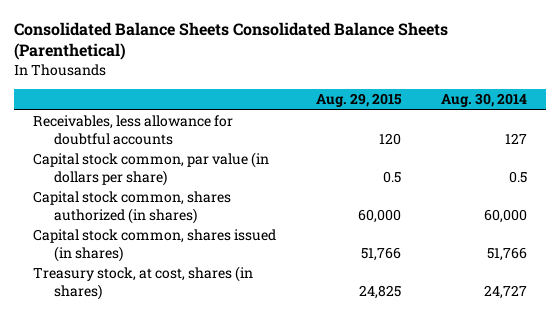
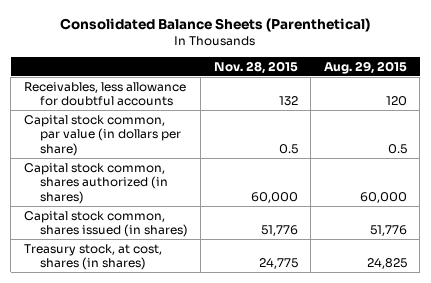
[13,21,448,61] Consolidated Balance Sheets Consolidated Balance Sheets (Parenthetical) -> [60,18,371,33] Consolidated Balance Sheets (Parenthetical)
[440,93,527,108] Aug. 30, 2014 -> none
none -> [213,60,298,74] Nov. 28, 2015
[360,246,401,261] 51,766 -> [369,225,407,237] 51,776

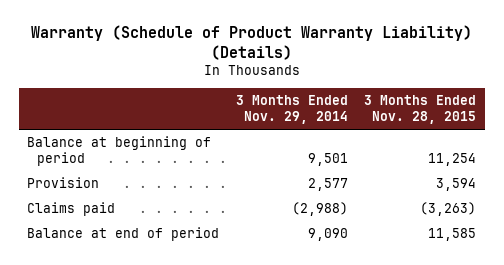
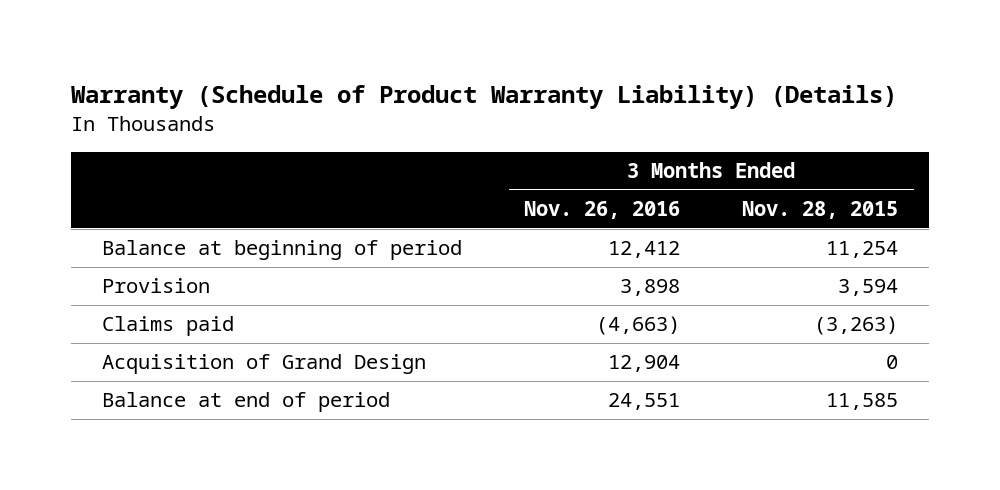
[235,95,348,125] 3 Months Ended Nov. 29, 2014 -> none
none -> [524,201,681,220] Nov. 26, 2016
none -> [102,354,427,375] Acquisition of Grand Design

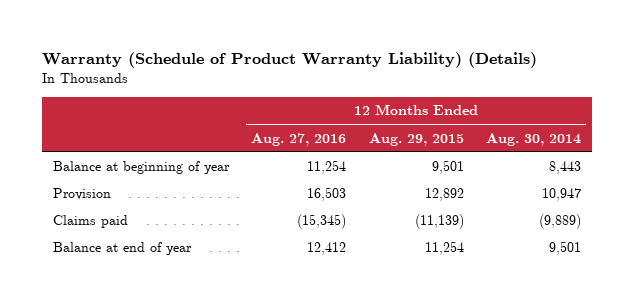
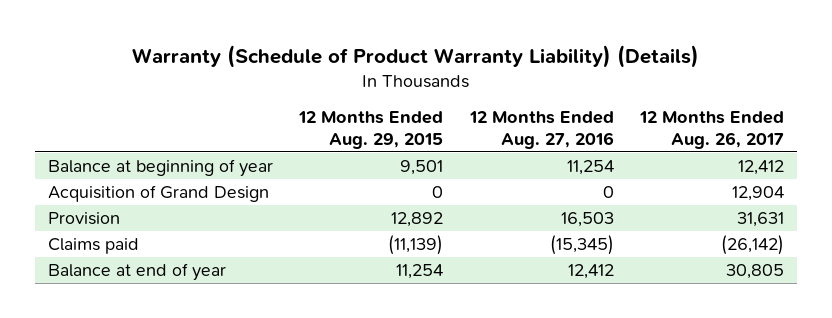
[485,132,581,146] Aug. 30, 2014 -> none
none -> [639,111,785,149] 12 Months Ended Aug. 26, 2017
none -> [48,184,270,202] Acquisition of Grand Design

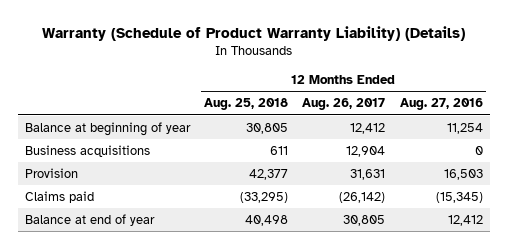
[298,111,444,149] 12 Months Ended Aug. 29, 2015 -> none
none -> [204,98,289,111] Aug. 25, 2018
[48,184,270,202] Acquisition of Grand Design -> [24,145,150,158] Business acquisitions

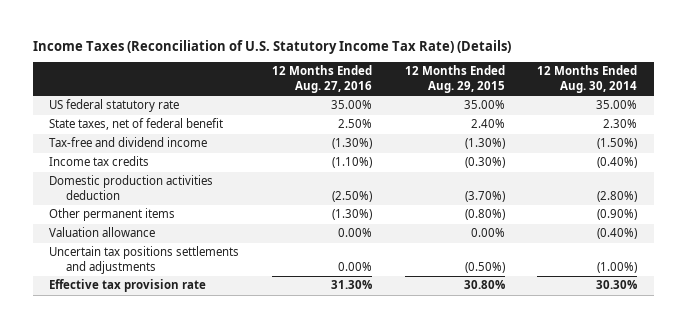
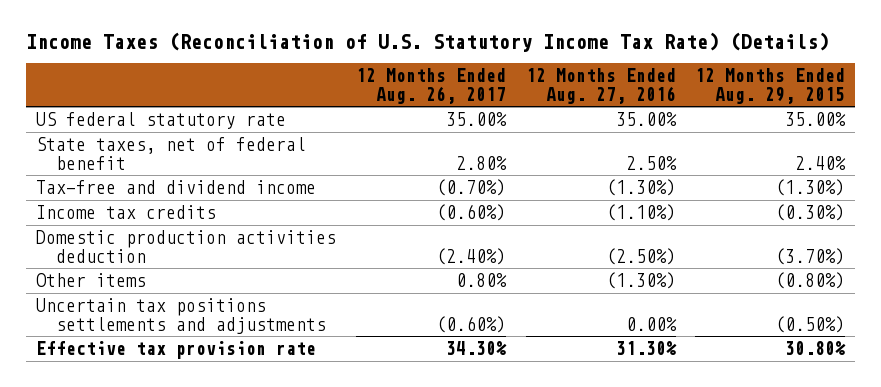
[537,65,638,93] 12 Months Ended Aug. 30, 2014 -> none
none -> [355,68,506,104] 12 Months Ended Aug. 26, 2017
[49,227,156,238] Valuation allowance -> none
[49,208,176,222] Other permanent items -> [35,272,146,287] Other items

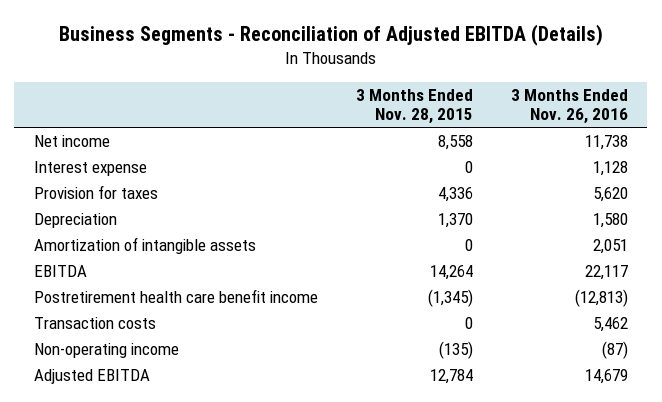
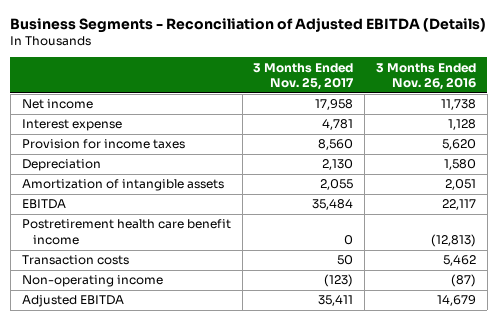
[355,88,473,125] 3 Months Ended Nov. 28, 2015 -> none
none -> [253,62,355,91] 3 Months Ended Nov. 25, 2017
[33,184,158,199] Provision for taxes -> [21,139,185,150] Provision for income taxes

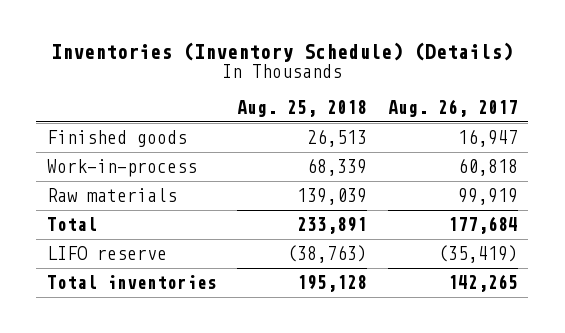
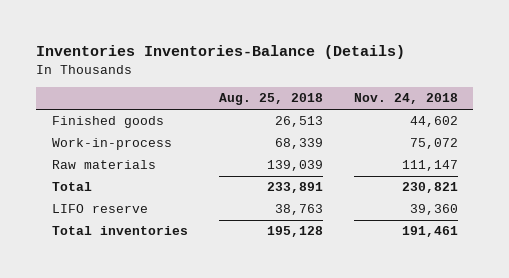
[51,41,514,62] Inventories (Inventory Schedule) (Details) -> [36,45,406,60] Inventories Inventories-Balance (Details)
[388,98,519,117] Aug. 26, 2017 -> none
none -> [353,93,458,105] Nov. 24, 2018
[287,245,368,264] (38,763) -> [274,204,323,216] 38,763

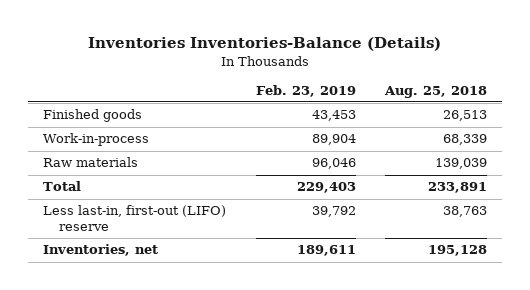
[353,93,458,105] Nov. 24, 2018 -> none
none -> [255,84,356,97] Feb. 23, 2019
[51,204,148,214] LIFO reserve -> [42,205,226,231] Less last-in, first-out (LIFO) reserve
[51,226,188,236] Total inventories -> [42,244,158,257] Inventories, net

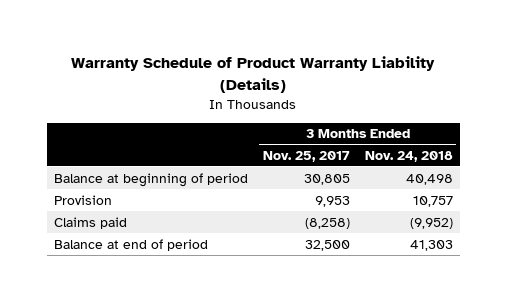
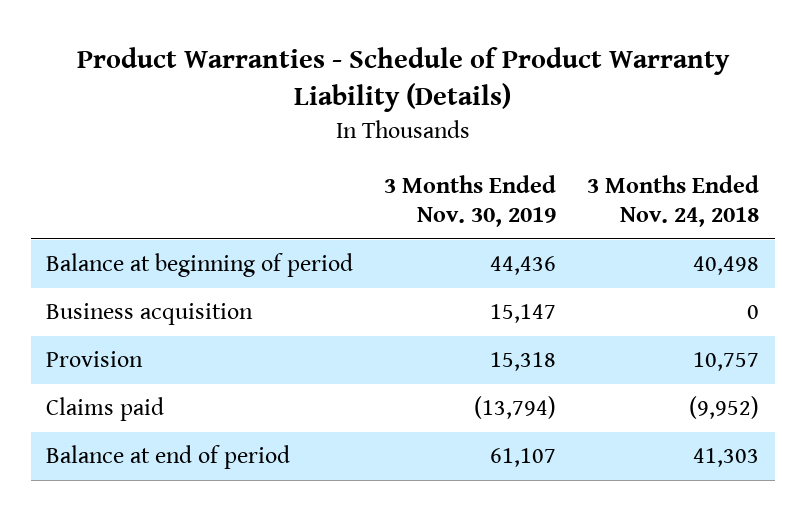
[71,56,436,93] Warranty Schedule of Product Warranty Liability (Details) -> [76,47,730,113] Product Warranties - Schedule of Product Warranty Liability (Details)
[262,150,350,162] Nov. 25, 2017 -> none
none -> [384,174,557,228] 3 Months Ended Nov. 30, 2019
none -> [46,303,254,326] Business acquisition

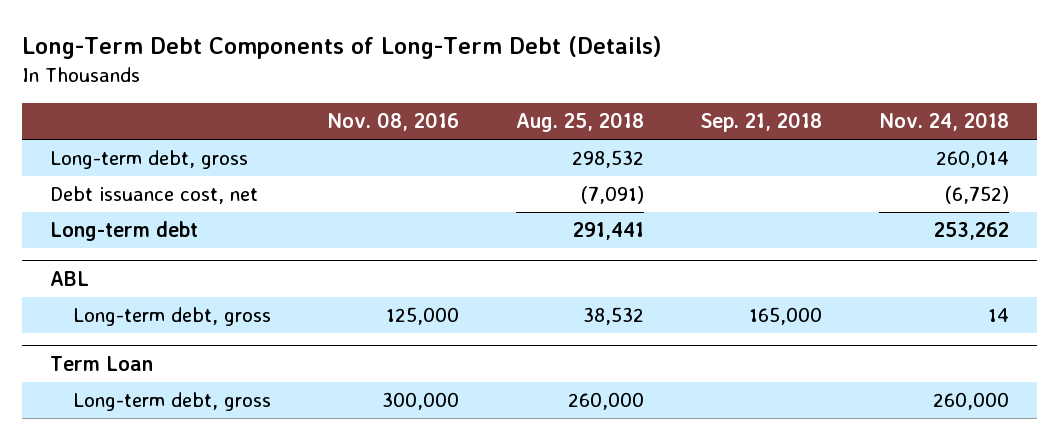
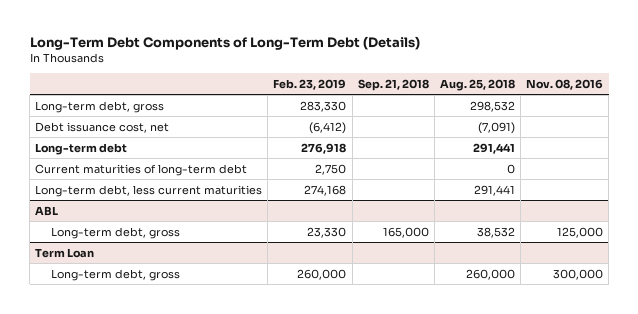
[878,112,1009,132] Nov. 24, 2018 -> none
none -> [273,78,347,90] Feb. 23, 2019
none -> [35,163,248,176] Current maturities of long-term debt
none -> [35,184,263,197] Long-term debt, less current maturities

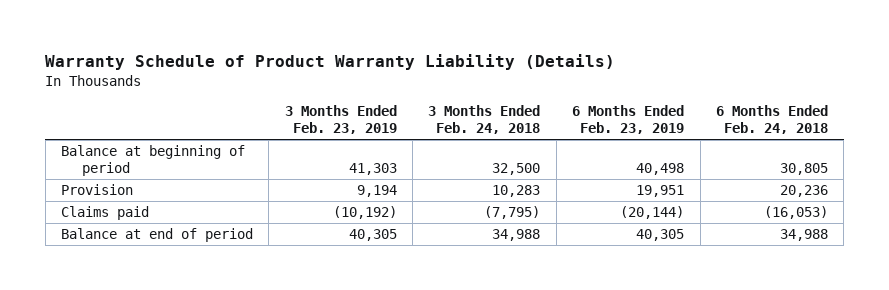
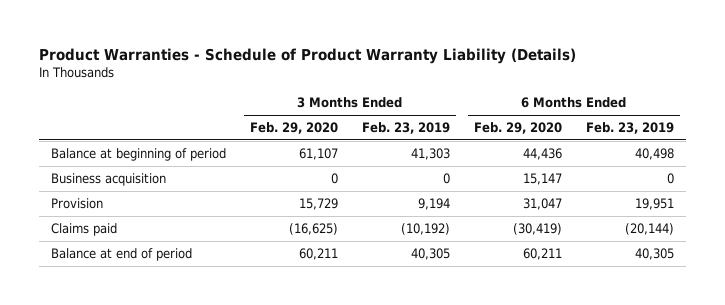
[45,53,616,70] Warranty Schedule of Product Warranty Liability (Details) -> [39,47,577,64] Product Warranties - Schedule of Product Warranty Liability (Details)
[428,105,541,135] 3 Months Ended Feb. 24, 2018 -> none
[715,105,828,135] 6 Months Ended Feb. 24, 2018 -> none
none -> [250,122,339,135] Feb. 29, 2020
none -> [473,122,562,135] Feb. 29, 2020
none -> [51,173,167,187] Business acquisition

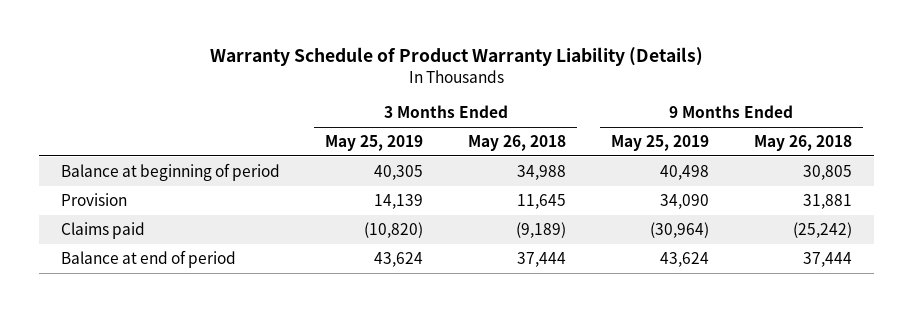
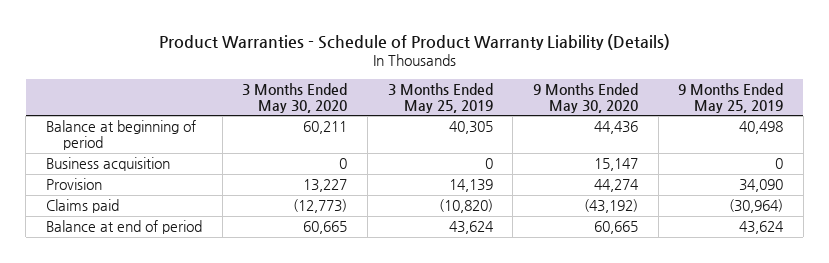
[209,47,703,67] Warranty Schedule of Product Warranty Liability (Details) -> [158,33,670,50] Product Warranties - Schedule of Product Warranty Liability (Details)
[468,135,567,152] May 26, 2018 -> none
[753,135,852,152] May 26, 2018 -> none
none -> [242,82,348,113] 3 Months Ended May 30, 2020
none -> [532,82,638,113] 9 Months Ended May 30, 2020
none -> [45,157,170,172] Business acquisition

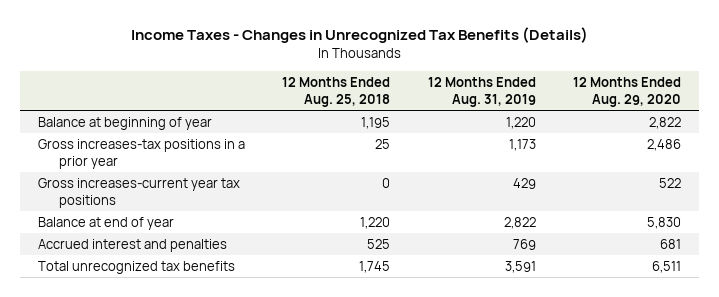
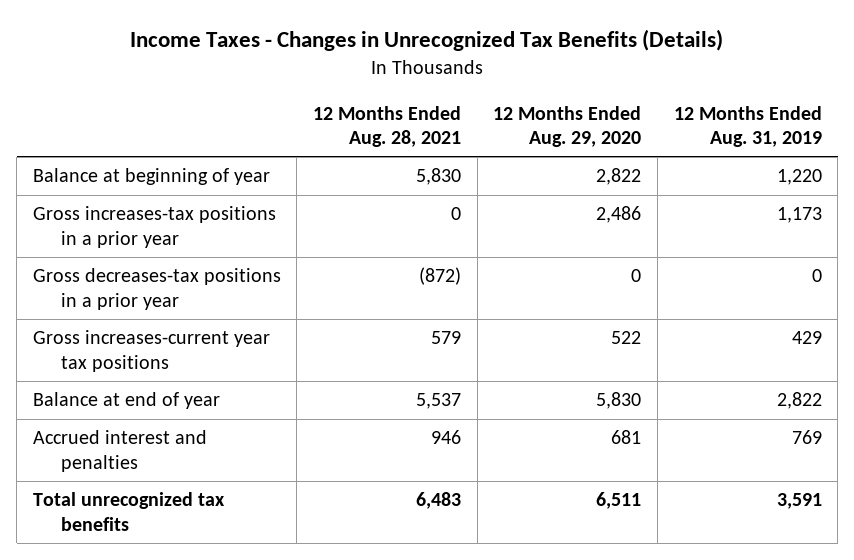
[282,77,391,108] 12 Months Ended Aug. 25, 2018 -> none
none -> [312,105,461,147] 12 Months Ended Aug. 28, 2021
none -> [32,268,281,310] Gross decreases-tax positions in a prior year

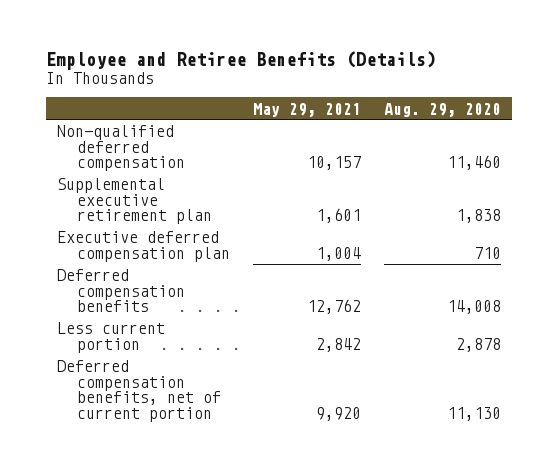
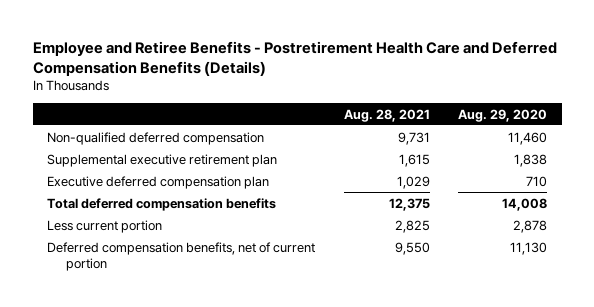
[45,51,436,71] Employee and Retiree Benefits (Details) -> [32,40,557,76] Employee and Retiree Benefits - Postretirement Health Care and Deferred Compensation Benefits (Details)
[252,102,361,117] May 29, 2021 -> none
none -> [343,108,430,122] Aug. 28, 2021
[57,269,185,313] Deferred compensation benefits -> [47,197,277,211] Total deferred compensation benefits

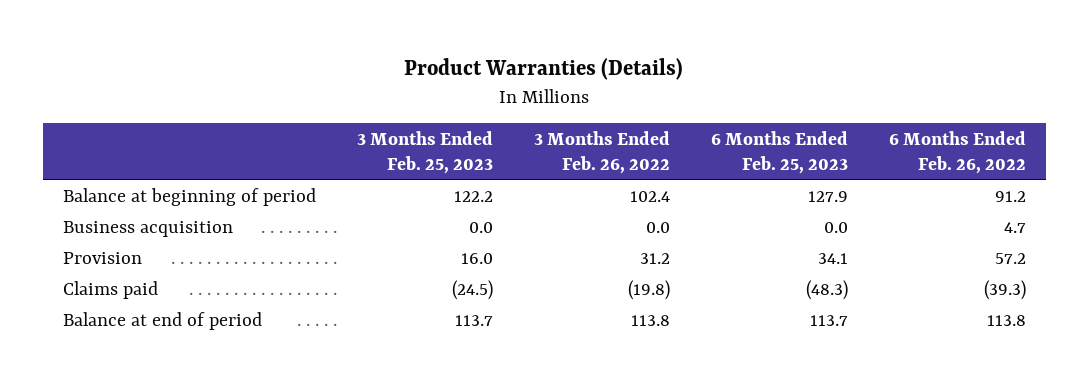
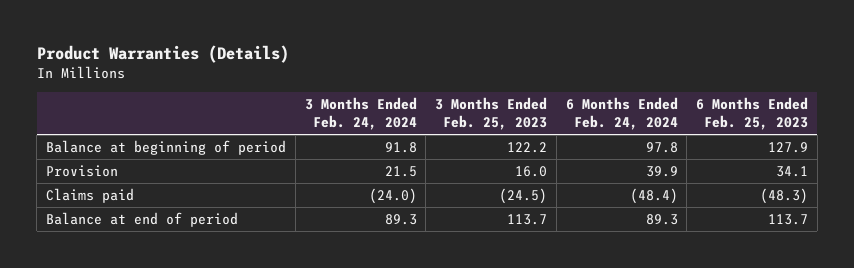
[533,130,670,175] 3 Months Ended Feb. 26, 2022 -> none
[888,130,1026,175] 6 Months Ended Feb. 26, 2022 -> none
none -> [304,97,417,131] 3 Months Ended Feb. 24, 2024
none -> [565,97,678,131] 6 Months Ended Feb. 24, 2024
[63,221,234,238] Business acquisition -> none

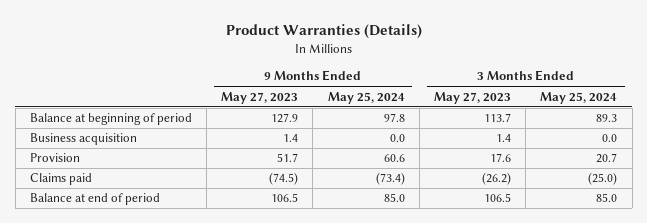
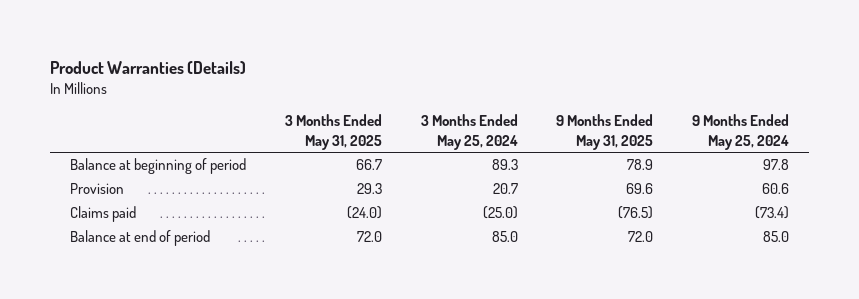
[221,91,299,104] May 27, 2023 -> none
[433,91,511,104] May 27, 2023 -> none
none -> [284,114,382,150] 3 Months Ended May 31, 2025
none -> [556,114,654,150] 9 Months Ended May 31, 2025
[29,133,137,146] Business acquisition -> none

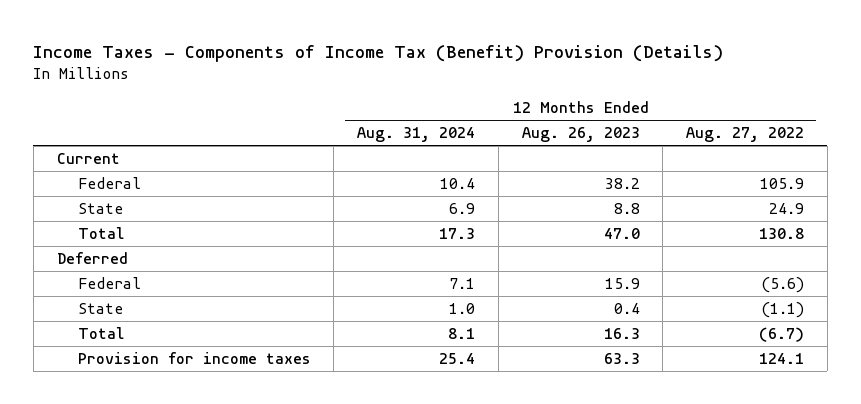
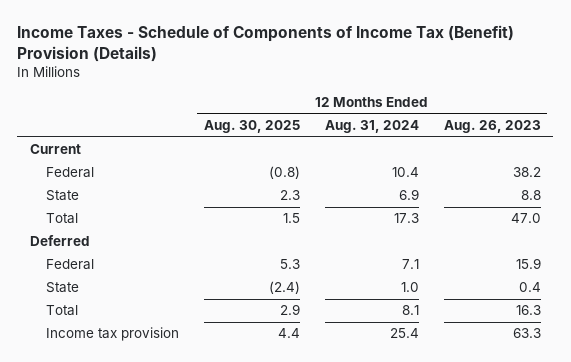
[33,44,724,62] Income Taxes - Components of Income Tax (Benefit) Provision (Details) -> [17,25,515,63] Income Taxes - Schedule of Components of Income Tax (Benefit) Provision (Details)
[686,127,805,143] Aug. 27, 2022 -> none
none -> [203,120,300,134] Aug. 30, 2025
[77,352,311,365] Provision for income taxes -> [45,327,179,342] Income tax provision

